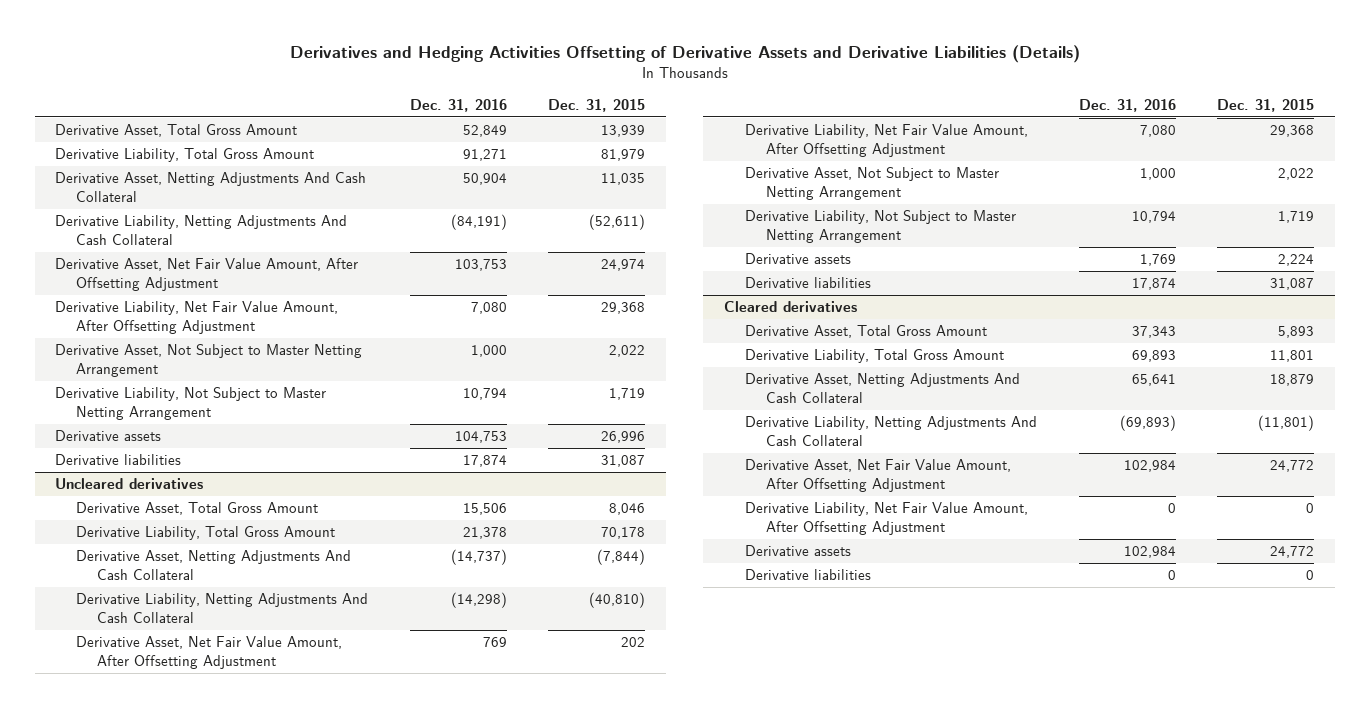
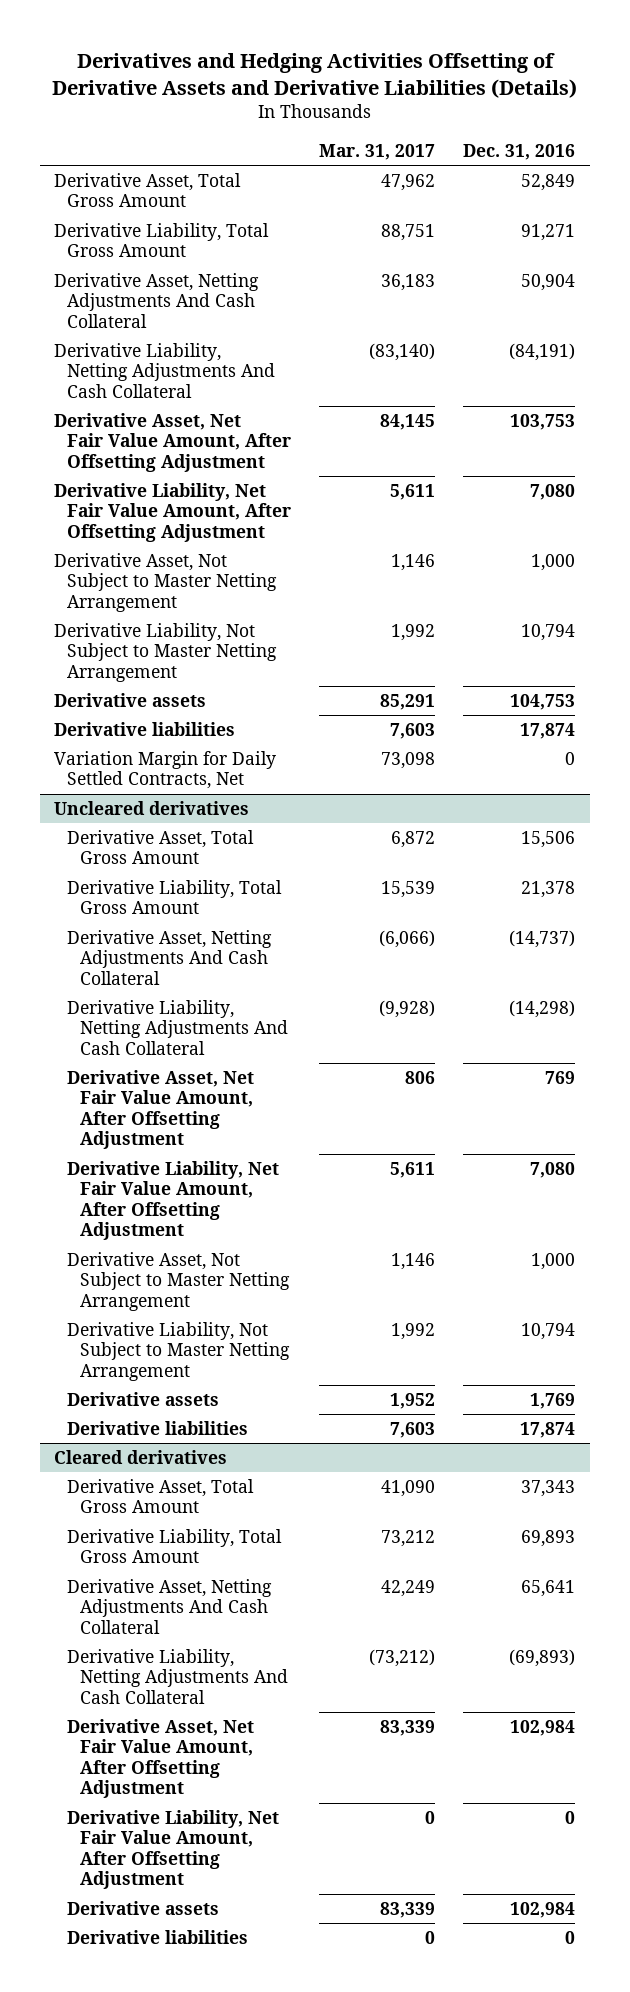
[548,99,646,113] Dec. 31, 2015 -> none
none -> [319,143,436,160] Mar. 31, 2017
none -> [54,750,277,790] Variation Margin for Daily Settled Contracts, Net

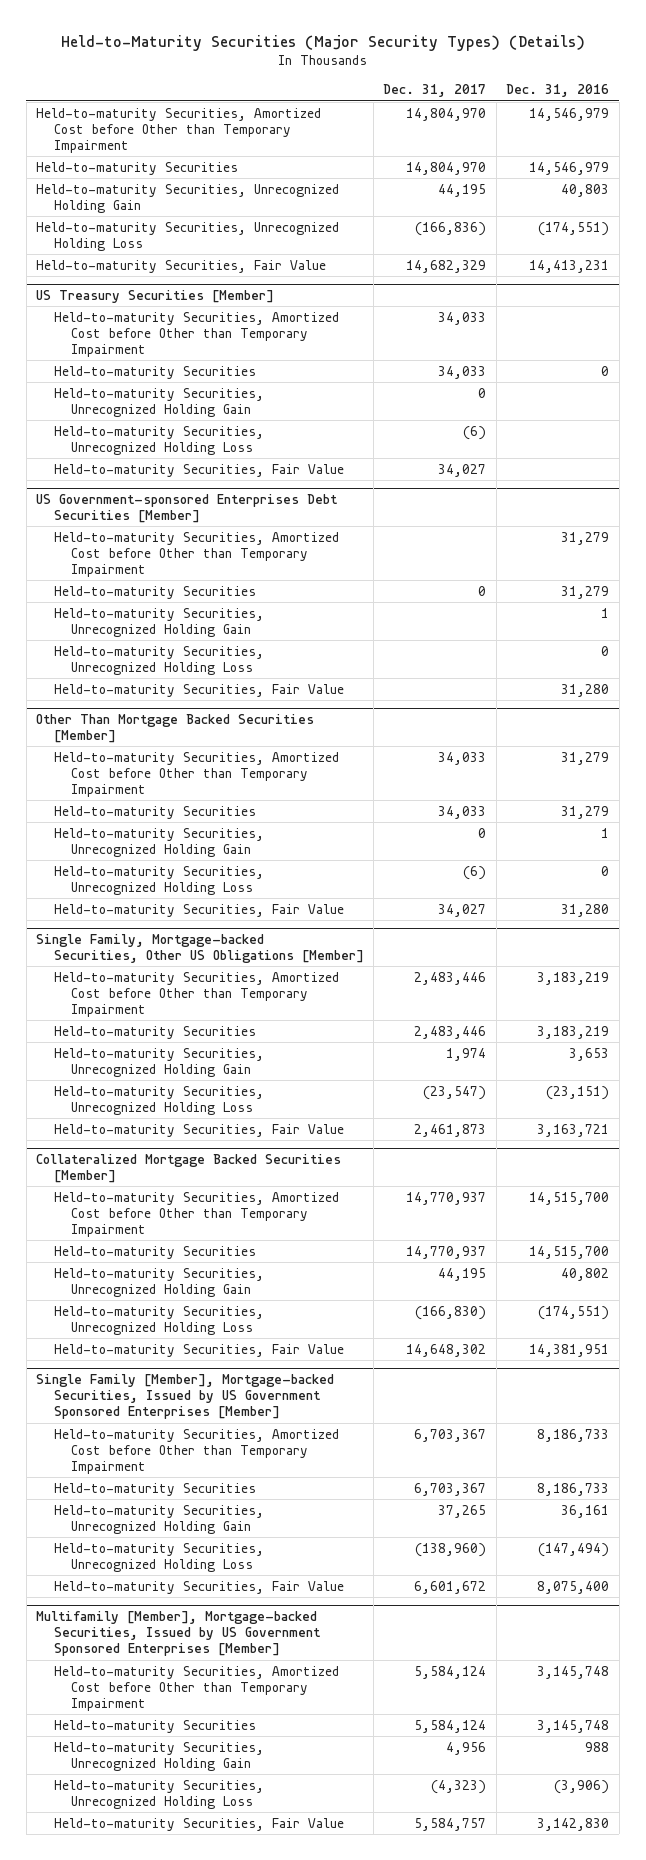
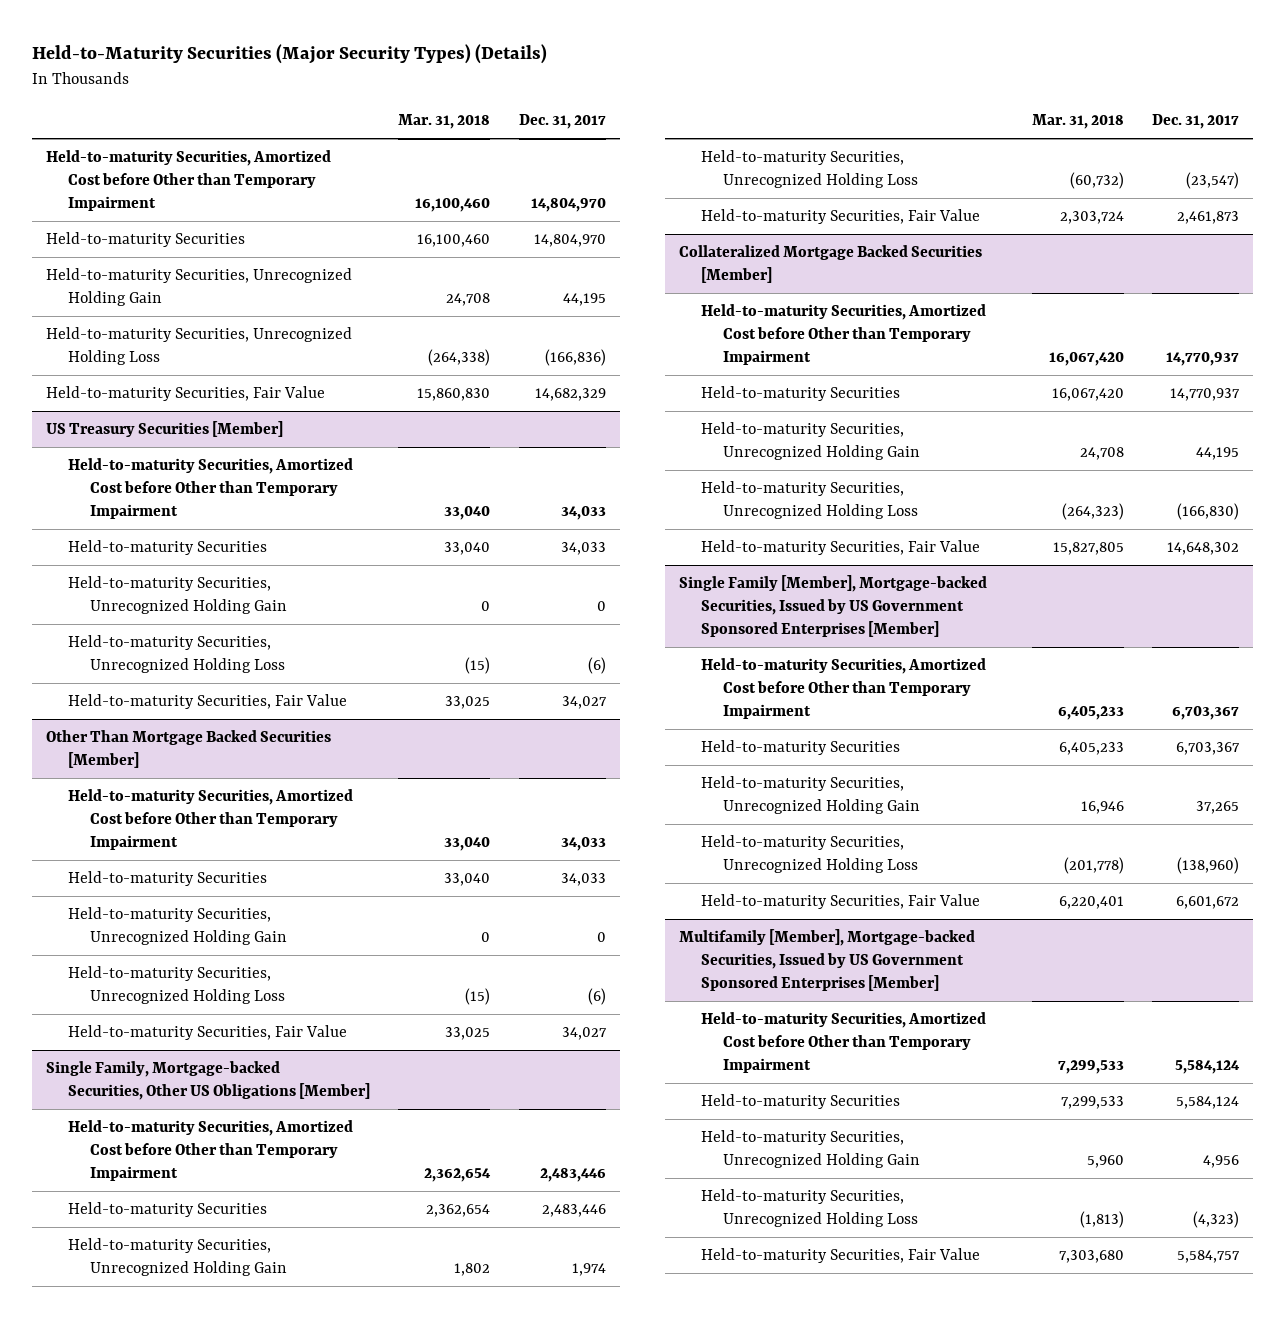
[506,84,610,98] Dec. 31, 2016 -> none
none -> [398,114,491,130] Mar. 31, 2018
[36,493,339,523] US Government-sponsored Enterprises Debt Securities [Member] -> none
[53,531,339,578] Held-to-maturity Securities, Amortized Cost before Other than Temporary Impairment -> none
[53,585,256,599] Held-to-maturity Securities -> none
[53,607,264,637] Held-to-maturity Securities, Unrecognized Holding Gain -> none
[53,645,264,675] Held-to-maturity Securities, Unrecognized Holding Loss -> none
[53,683,344,697] Held-to-maturity Securities, Fair Value -> none

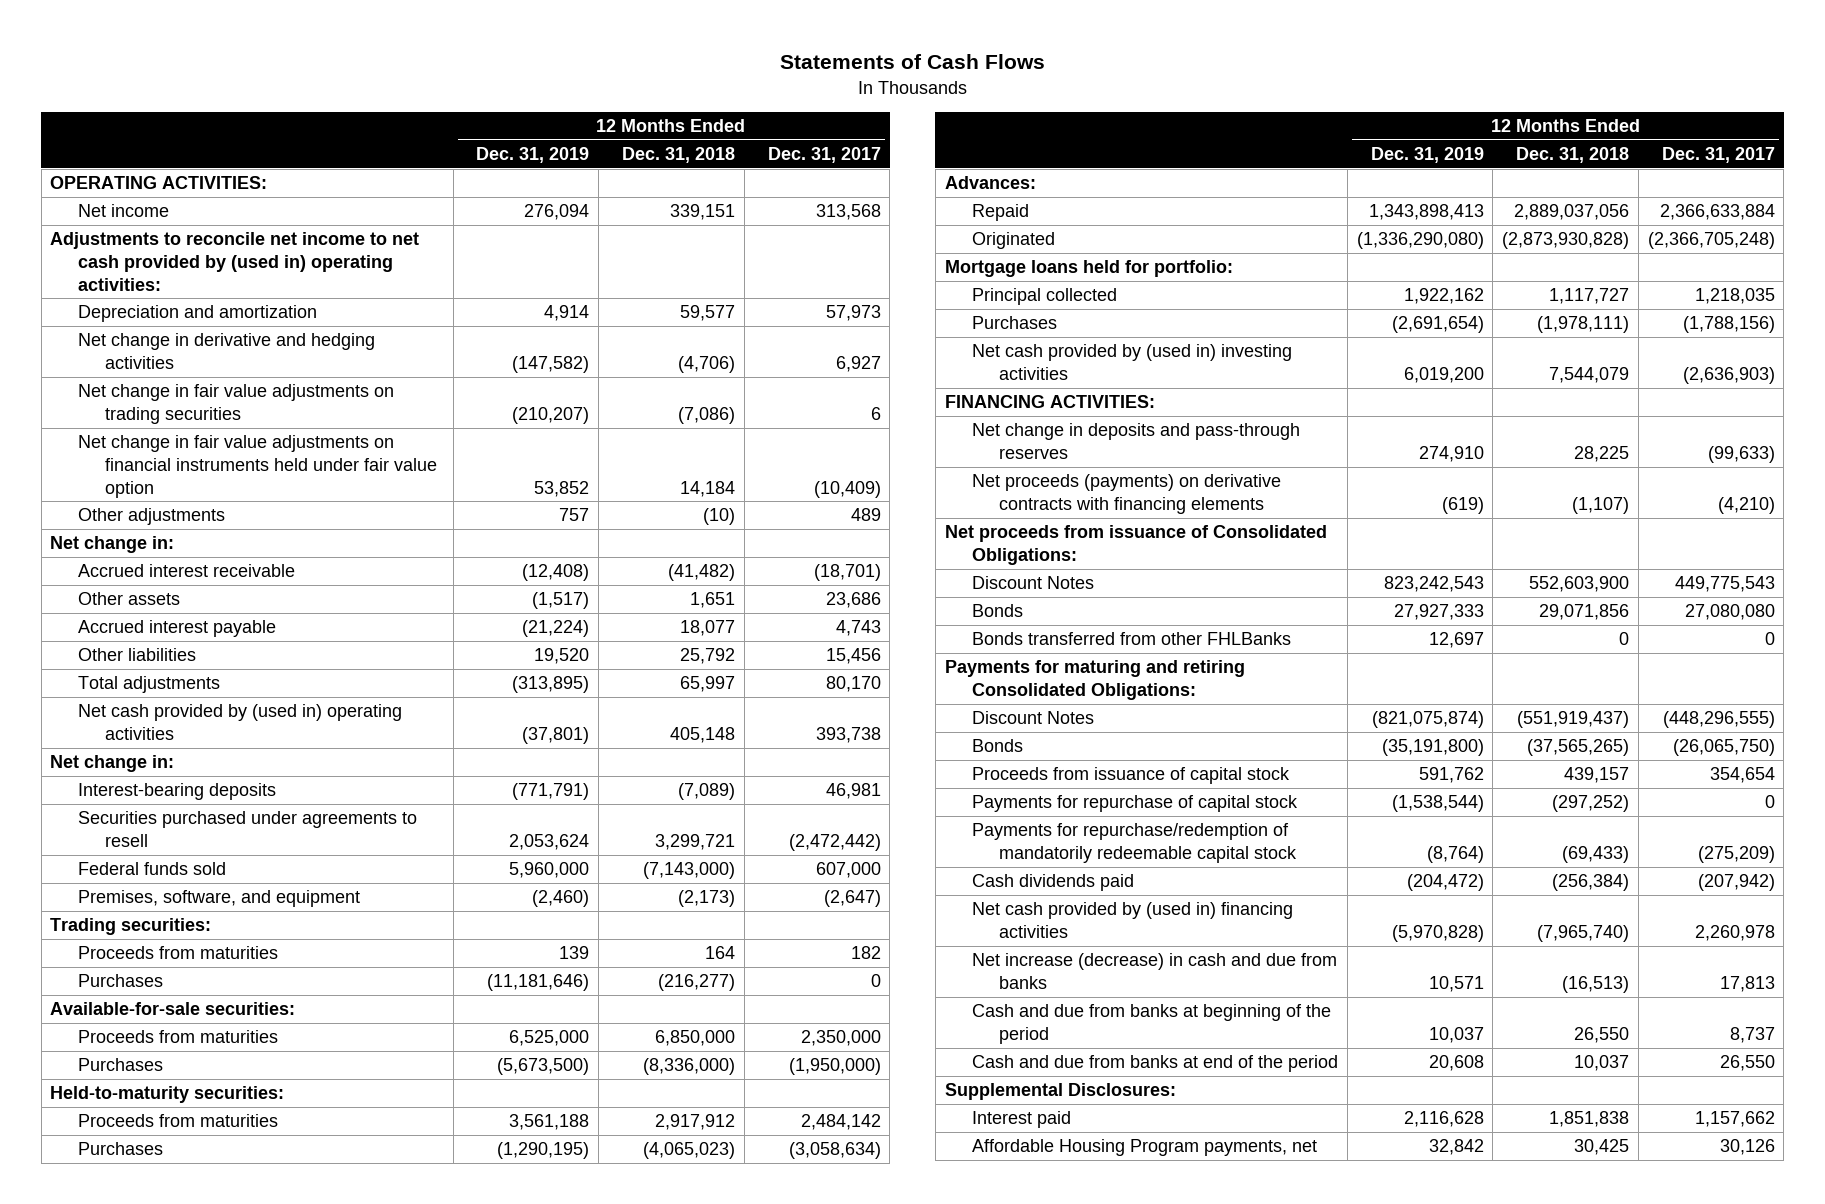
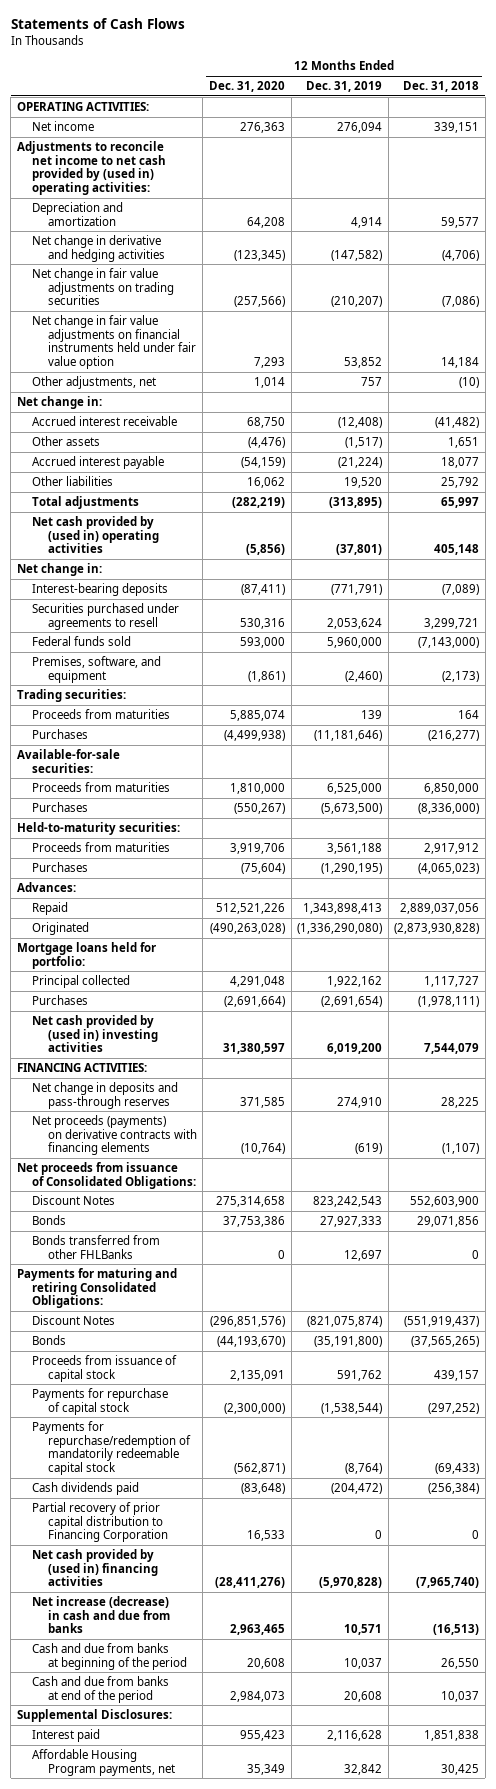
[767,147,881,164] Dec. 31, 2017 -> none
none -> [208,81,285,93] Dec. 31, 2020
[77,508,225,526] Other adjustments -> [32,376,157,390] Other adjustments, net
none -> [32,1502,168,1543] Partial recovery of prior capital distribution to Financing Corporation

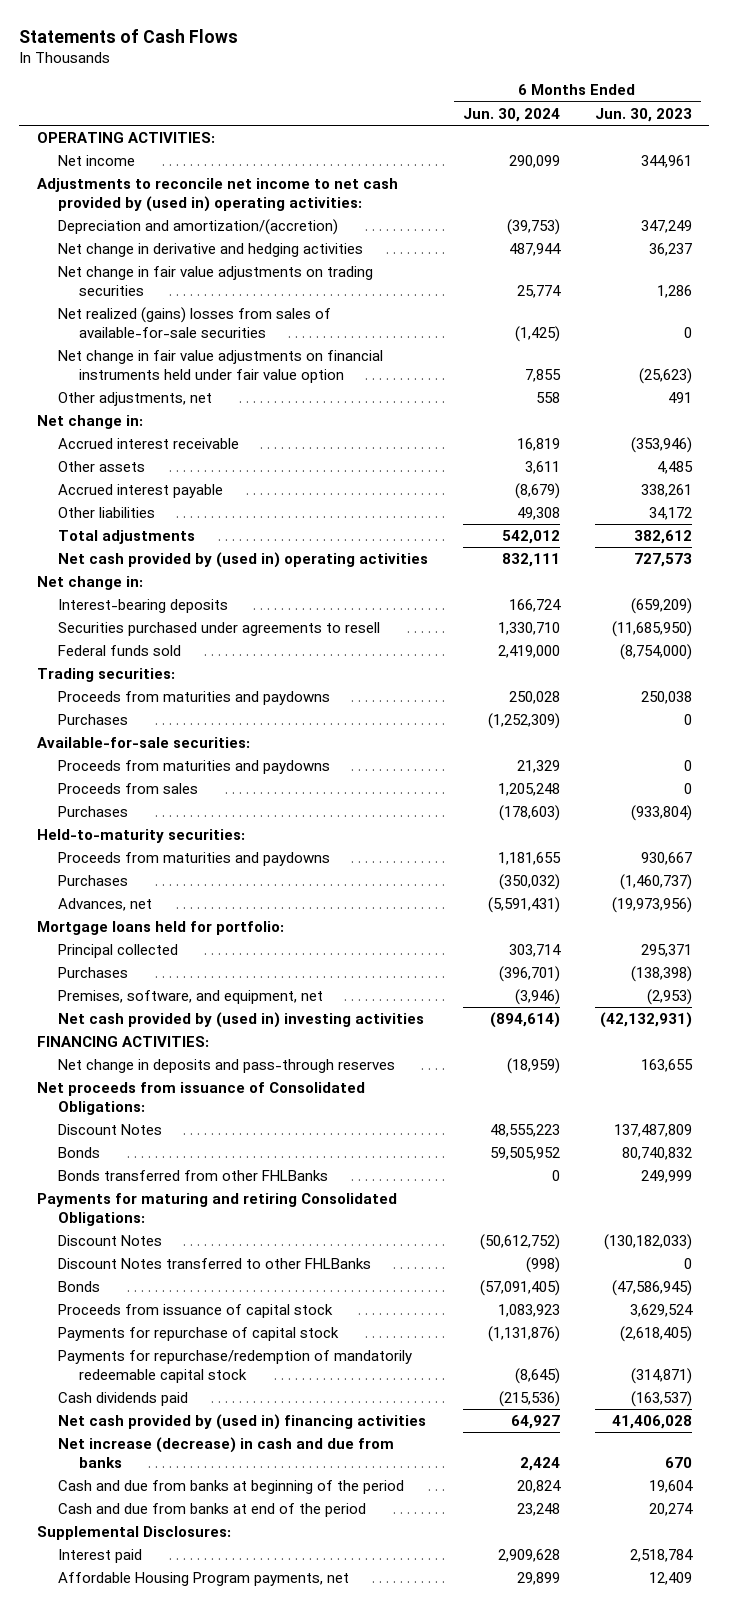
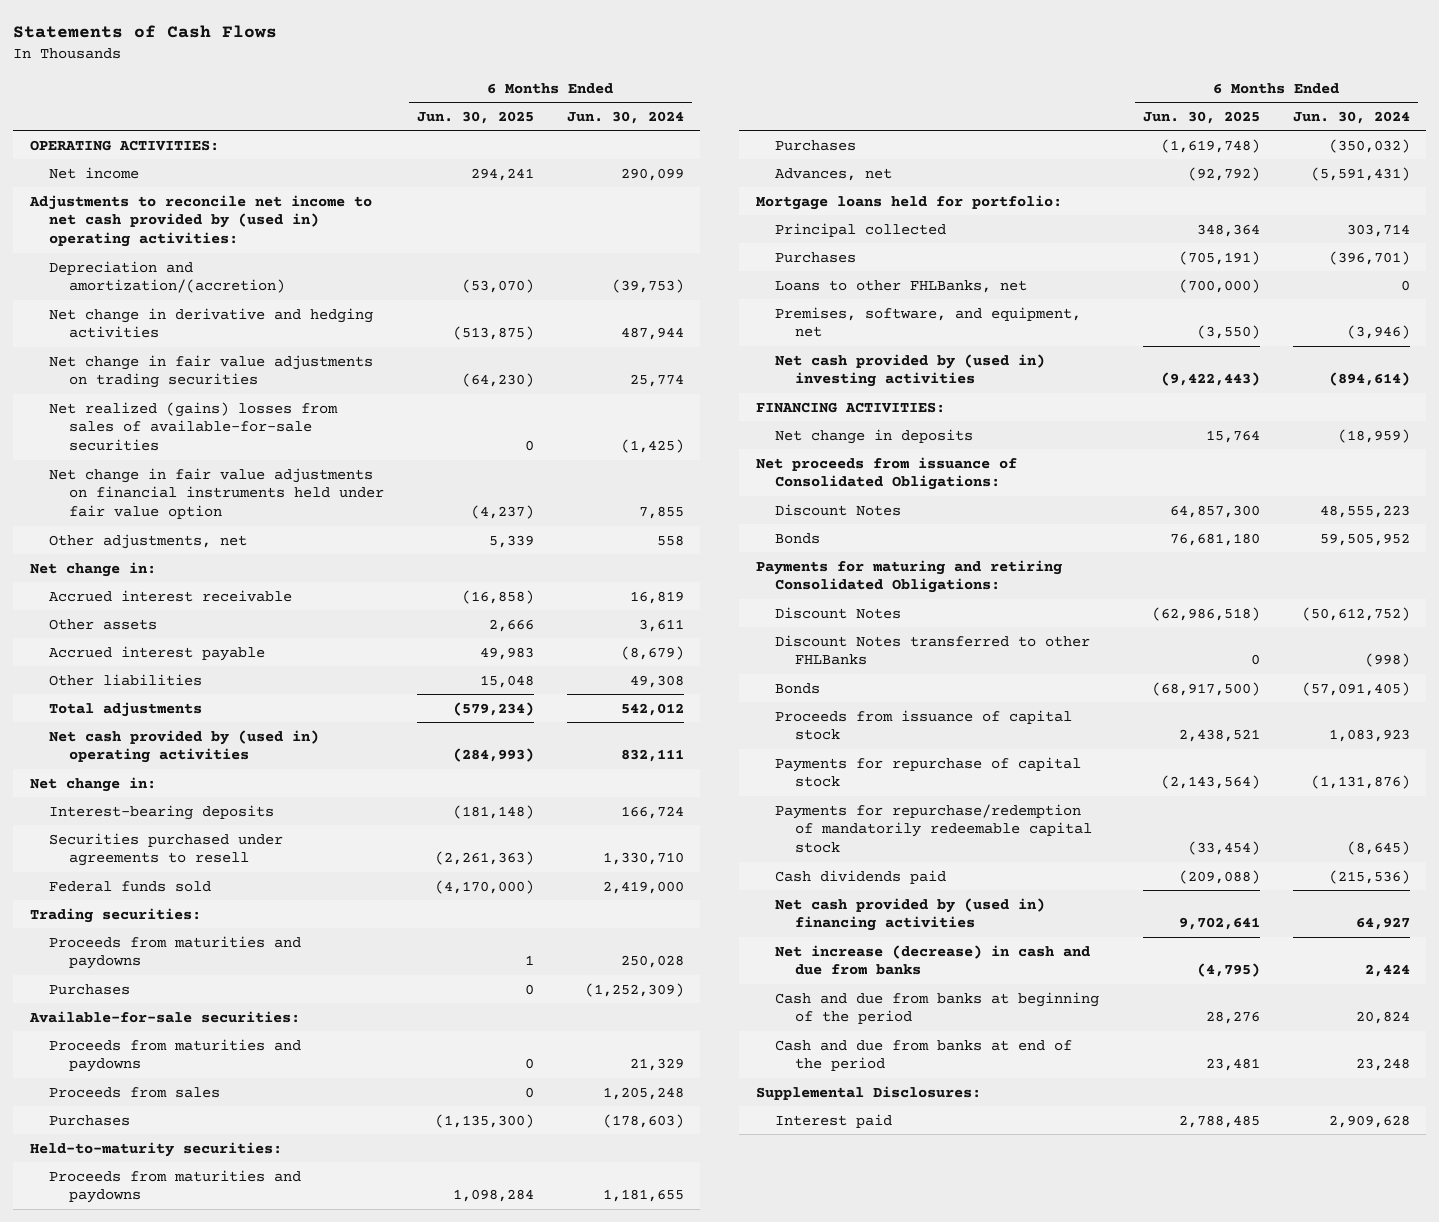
[594,107,692,122] Jun. 30, 2023 -> none
none -> [416,110,534,124] Jun. 30, 2025
none -> [775,279,1028,293] Loans to other FHLBanks, net
[57,1059,395,1074] Net change in deposits and pass-through reserves -> [775,428,974,444] Net change in deposits
[57,1170,328,1182] Bonds transferred from other FHLBanks -> none
[57,1572,349,1587] Affordable Housing Program payments, net -> none

